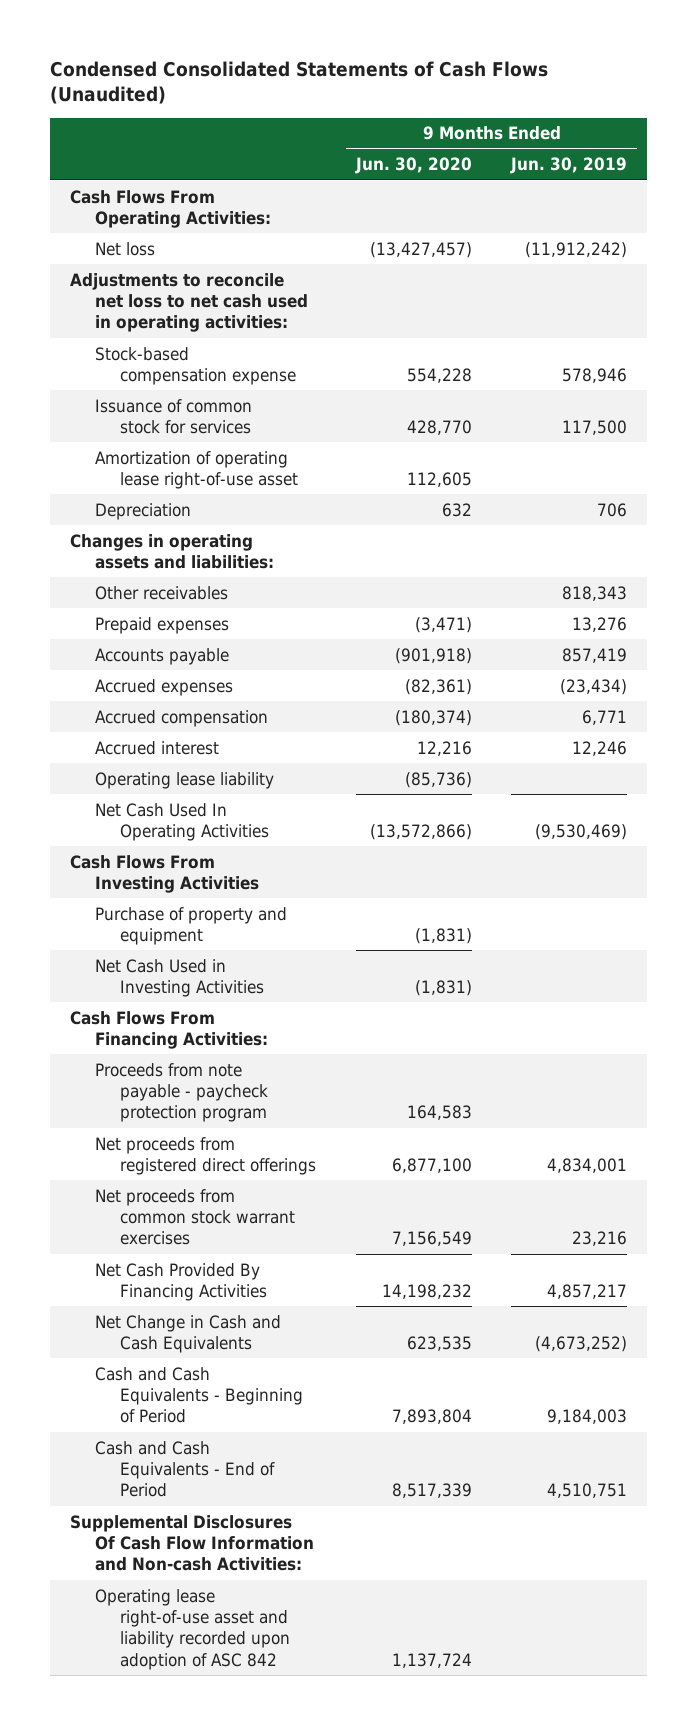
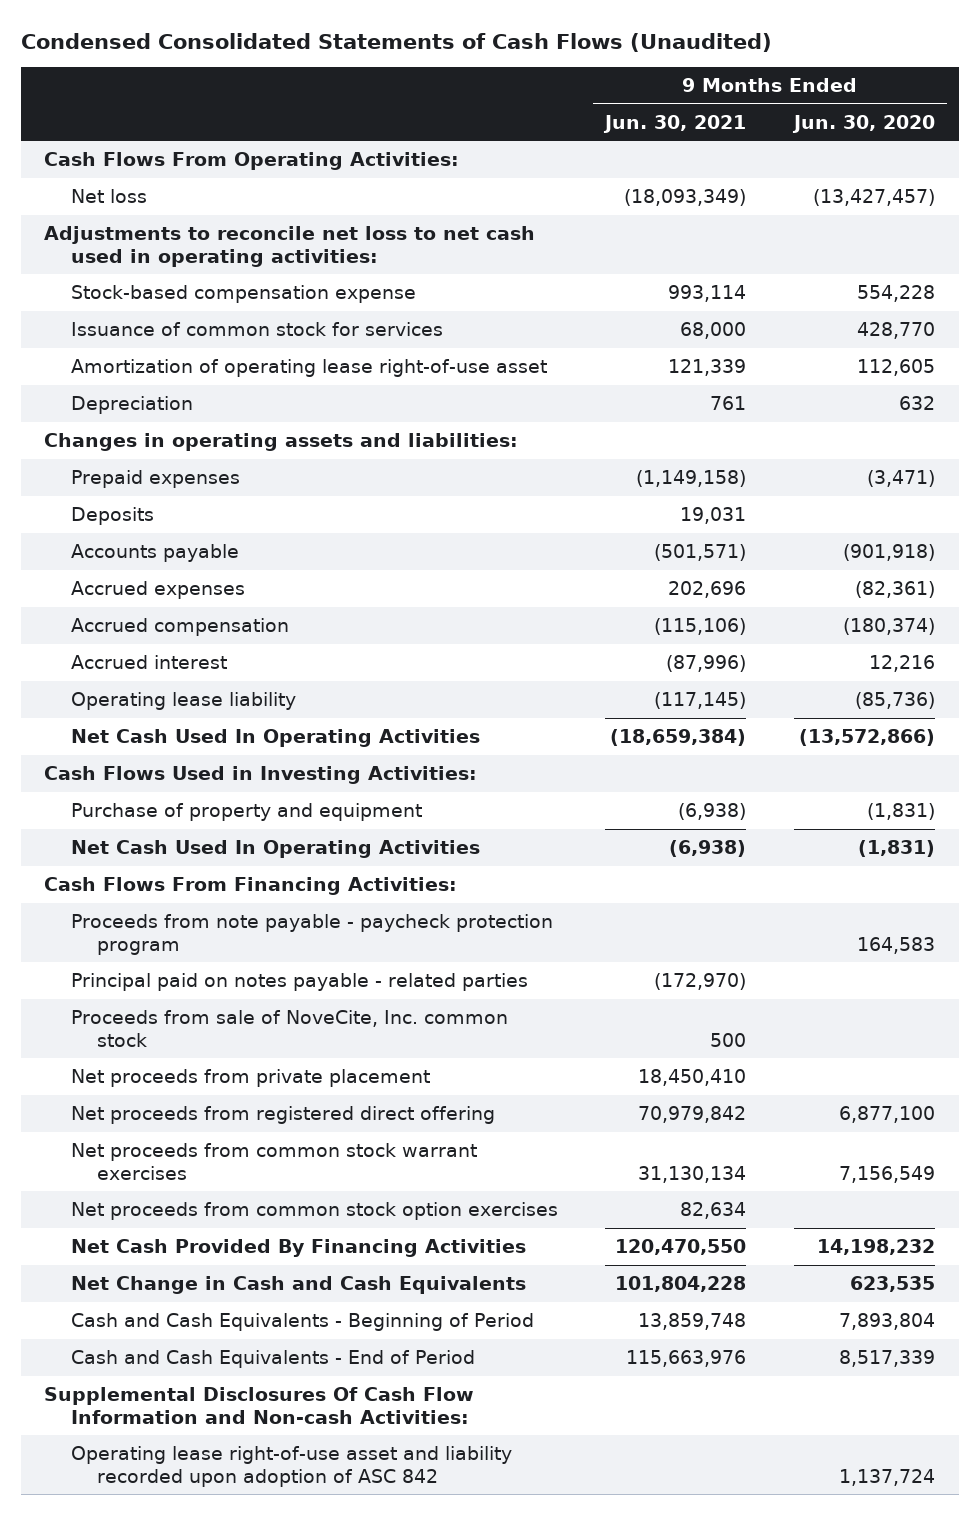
[510,157,628,175] Jun. 30, 2019 -> none
none -> [603,114,747,133] Jun. 30, 2021
[95,585,229,600] Other receivables -> none
none -> [70,506,154,525] Deposits
[70,854,260,893] Cash Flows From Investing Activities -> [44,765,478,784] Cash Flows Used in Investing Activities:
[95,958,264,997] Net Cash Used in Investing Activities -> [70,839,480,858] Net Cash Used In Operating Activities
none -> [70,972,528,991] Principal paid on notes payable - related parties
none -> [70,1009,508,1047] Proceeds from sale of NoveCite, Inc. common stock
none -> [70,1068,430,1087] Net proceeds from private placement
[95,1136,316,1175] Net proceeds from registered direct offerings -> [70,1105,495,1124] Net proceeds from registered direct offering
none -> [70,1201,558,1220] Net proceeds from common stock option exercises

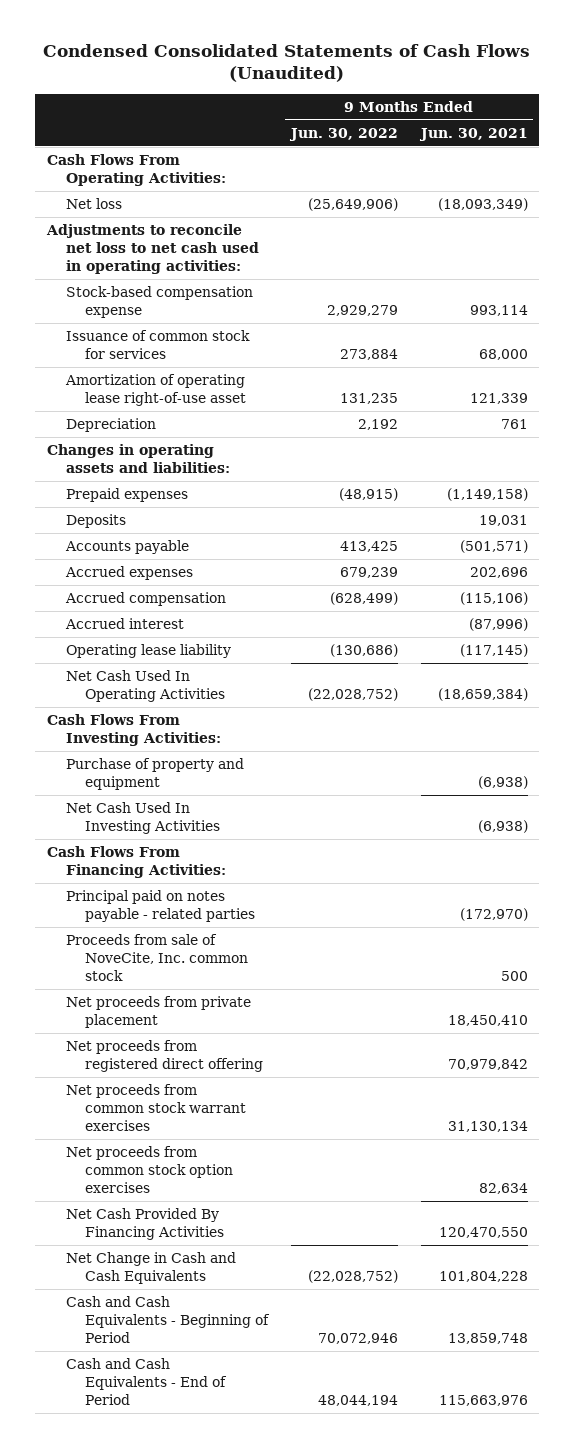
[791,114,935,133] Jun. 30, 2020 -> none
none -> [288,128,398,142] Jun. 30, 2022
[44,765,478,784] Cash Flows Used in Investing Activities: -> [46,714,221,747] Cash Flows From Investing Activities:
[70,839,480,858] Net Cash Used In Operating Activities -> [65,802,220,835] Net Cash Used In Investing Activities
[70,913,553,955] Proceeds from note payable - paycheck protection program -> none
[44,1386,475,1424] Supplemental Disclosures Of Cash Flow Information and Non-cash Activities: -> none
[70,1445,512,1487] Operating lease right-of-use asset and liability recorded upon adoption of ASC 842 -> none

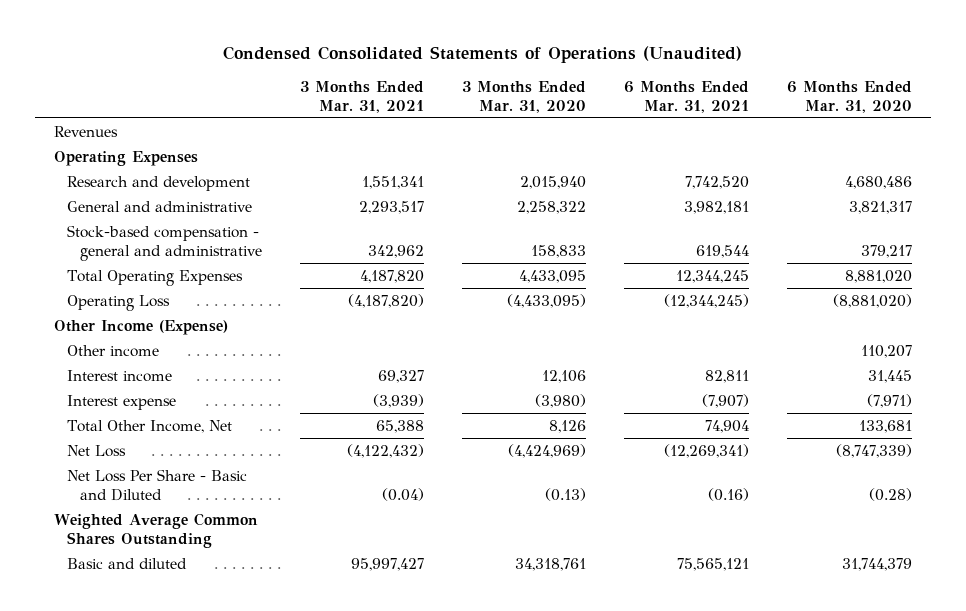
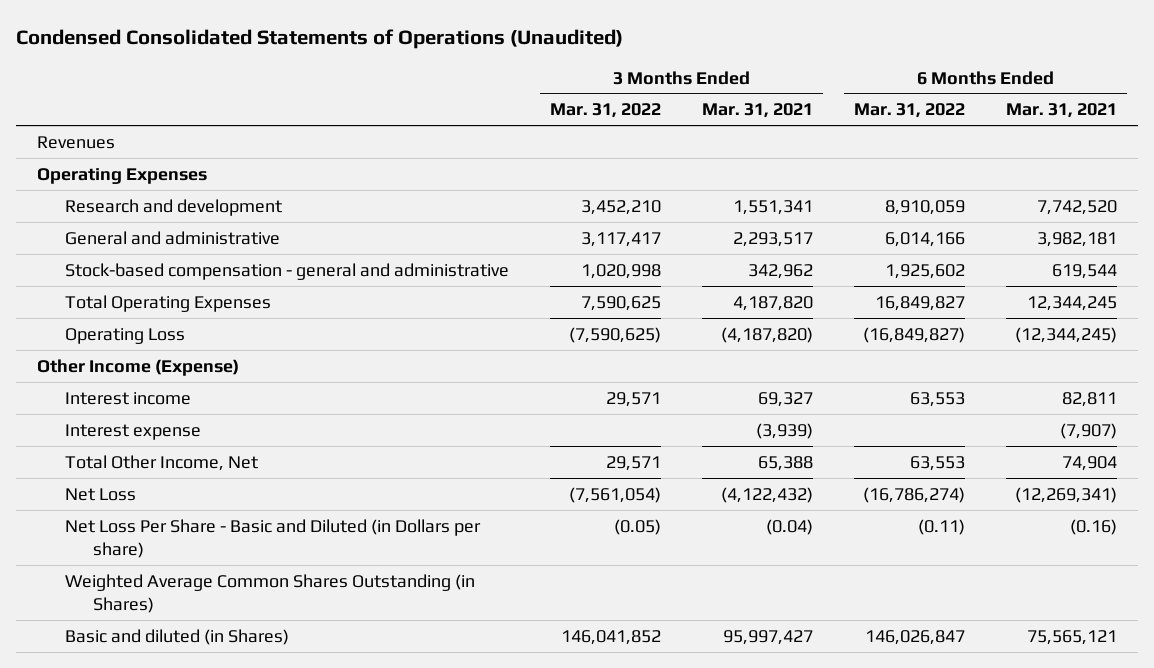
[461,80,586,113] 3 Months Ended Mar. 31, 2020 -> none
[786,80,912,113] 6 Months Ended Mar. 31, 2020 -> none
none -> [550,103,662,119] Mar. 31, 2022
none -> [854,103,966,119] Mar. 31, 2022
[67,344,160,357] Other income -> none
[67,468,248,501] Net Loss Per Share - Basic and Diluted -> [64,518,481,558] Net Loss Per Share - Basic and Diluted (in Dollars per share)
[54,512,259,548] Weighted Average Common Shares Outstanding -> [64,573,475,613] Weighted Average Common Shares Outstanding (in Shares)
[67,557,188,569] Basic and diluted -> [64,628,289,645] Basic and diluted (in Shares)

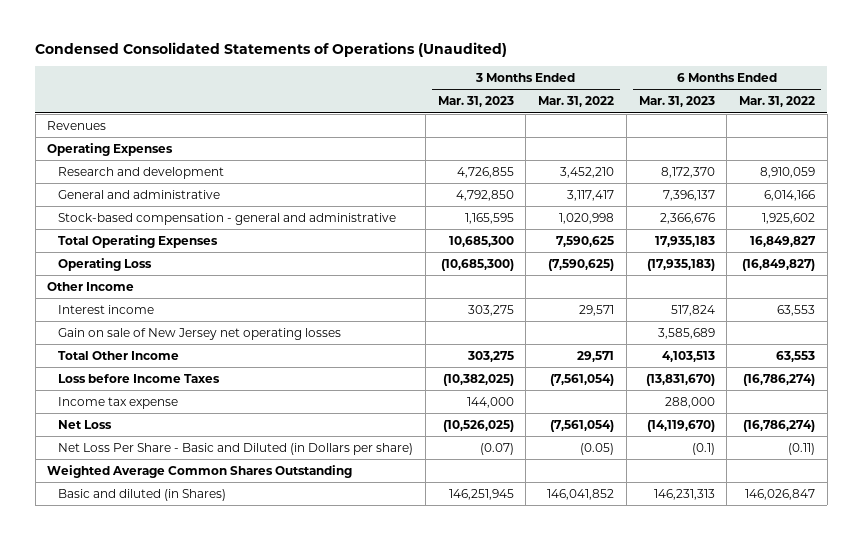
[702,103,814,119] Mar. 31, 2021 -> none
[1006,103,1118,119] Mar. 31, 2021 -> none
none -> [437,96,514,108] Mar. 31, 2023
none -> [638,96,715,108] Mar. 31, 2023
[36,358,239,376] Other Income (Expense) -> [47,281,135,291] Other Income
[64,423,201,440] Interest expense -> none
none -> [58,327,342,340] Gain on sale of New Jersey net operating losses
[64,454,258,471] Total Other Income, Net -> [58,350,180,360] Total Other Income
none -> [58,373,221,383] Loss before Income Taxes
none -> [58,396,179,409] Income tax expense
[64,573,475,613] Weighted Average Common Shares Outstanding (in Shares) -> [47,464,353,478] Weighted Average Common Shares Outstanding

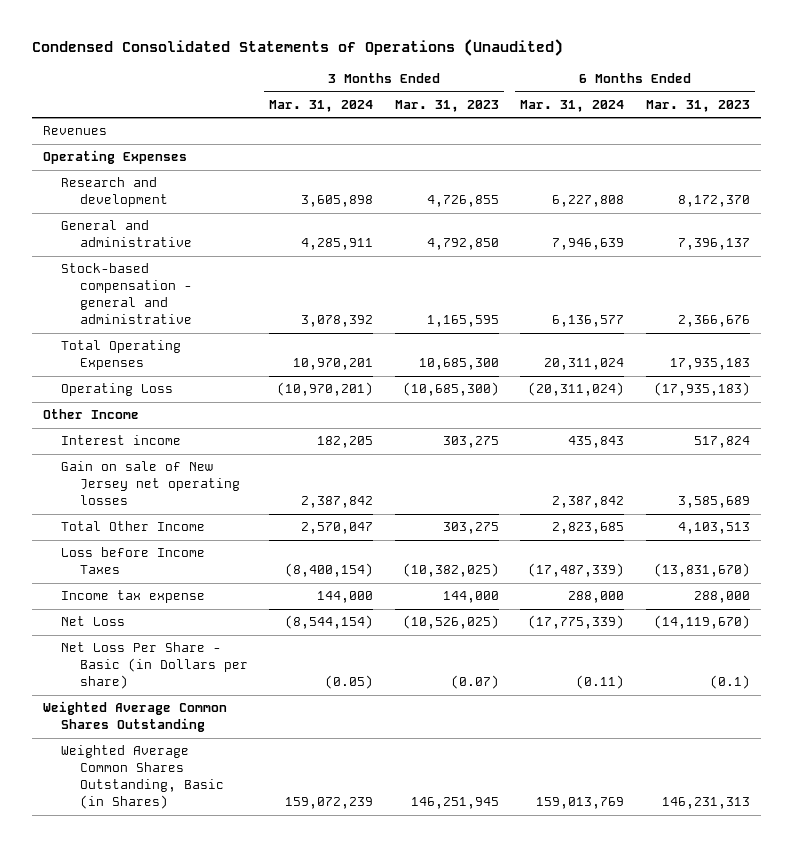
[538,96,615,108] Mar. 31, 2022 -> none
[739,96,816,108] Mar. 31, 2022 -> none
none -> [269,99,374,112] Mar. 31, 2024
none -> [520,99,625,112] Mar. 31, 2024
[58,442,414,455] Net Loss Per Share - Basic and Diluted (in Dollars per share) -> [61,642,248,690] Net Loss Per Share - Basic (in Dollars per share)
[58,488,227,501] Basic and diluted (in Shares) -> [61,745,224,810] Weighted Average Common Shares Outstanding, Basic (in Shares)

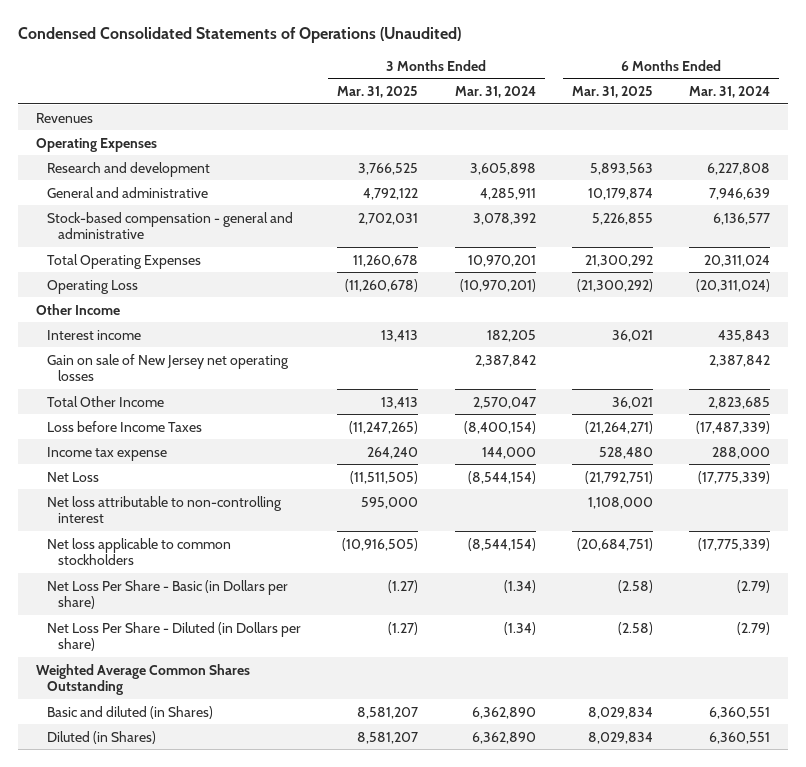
[394,99,499,112] Mar. 31, 2023 -> none
[645,99,750,112] Mar. 31, 2023 -> none
none -> [337,86,419,99] Mar. 31, 2025
none -> [571,86,653,99] Mar. 31, 2025
none -> [46,495,282,523] Net loss attributable to non-controlling interest
none -> [46,537,231,565] Net loss applicable to common stockholders
[325,675,374,690] (0.05) -> [503,579,536,593] (1.34)
[576,675,625,690] (0.11) -> [737,579,771,593] (2.79)
none -> [46,621,301,651] Net Loss Per Share - Diluted (in Dollars per share)
[61,745,224,810] Weighted Average Common Shares Outstanding, Basic (in Shares) -> [46,705,213,719] Basic and diluted (in Shares)
[285,797,374,810] 159,072,239 -> [471,706,536,719] 6,362,890
[536,797,625,810] 159,013,769 -> [709,706,771,719] 6,360,551
none -> [46,730,156,744] Diluted (in Shares)

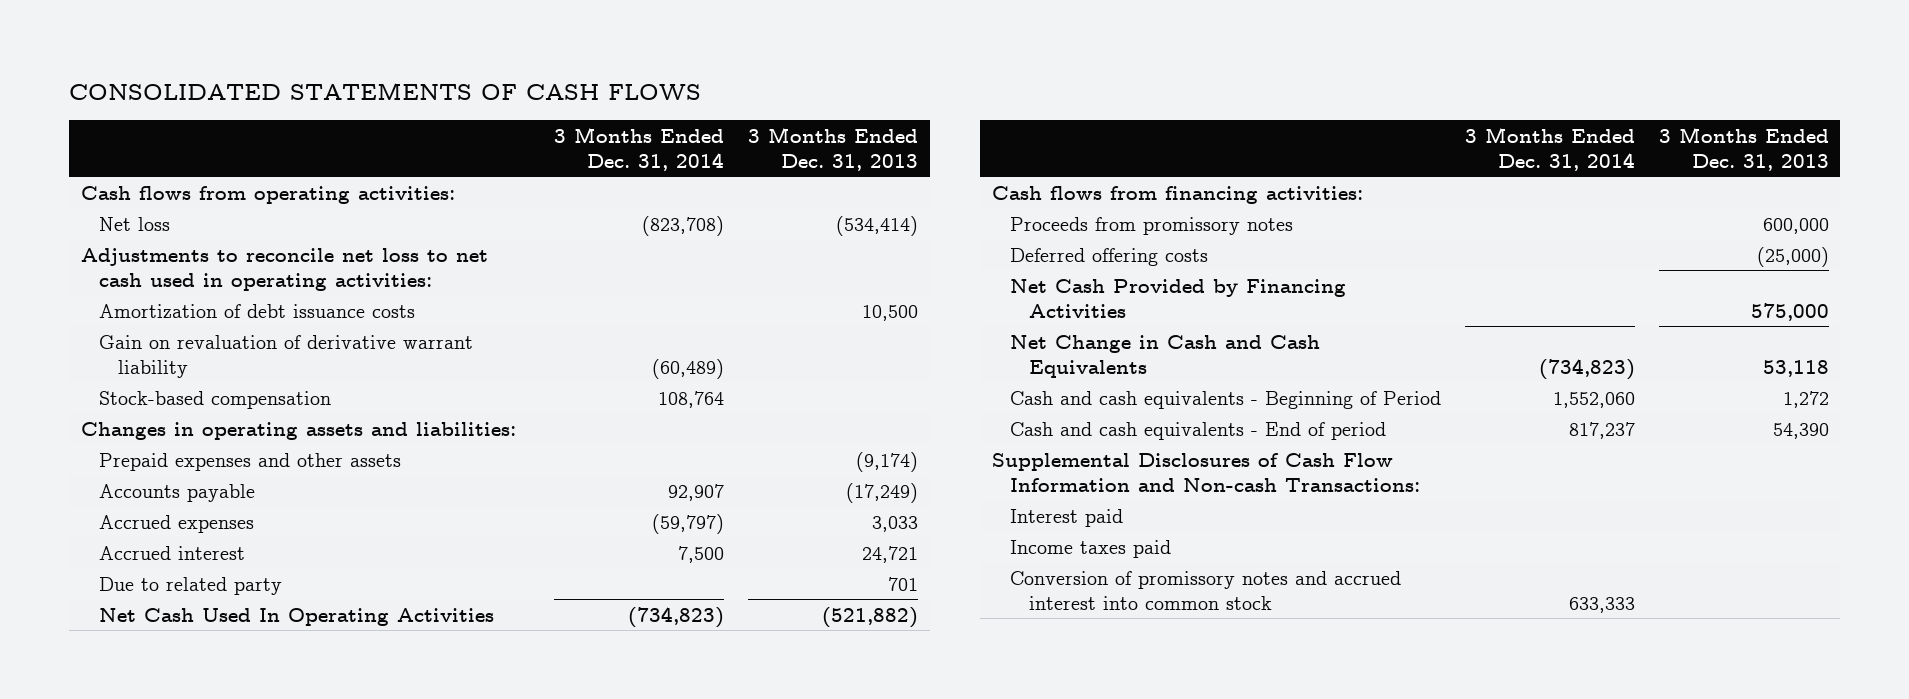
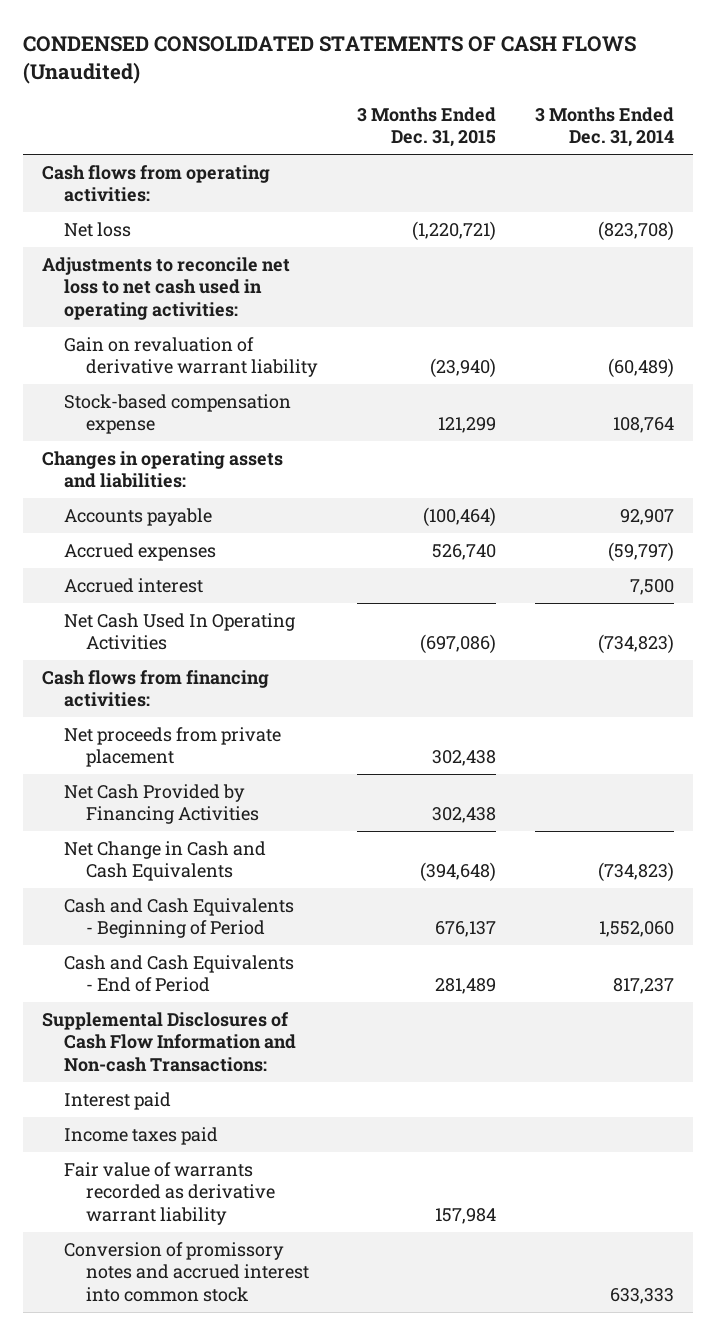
[68,82,701,100] CONSOLIDATED STATEMENTS OF CASH FLOWS -> [22,35,636,84] CONDENSED CONSOLIDATED STATEMENTS OF CASH FLOWS (Unaudited)
[747,126,918,171] 3 Months Ended Dec. 31, 2013 -> none
none -> [356,106,496,147] 3 Months Ended Dec. 31, 2015
[99,303,416,319] Amortization of debt issuance costs -> none
[99,390,332,409] Stock-based compensation -> [64,394,292,435] Stock-based compensation expense
[99,452,402,471] Prepaid expenses and other assets -> none
[99,576,283,595] Due to related party -> none
[1010,216,1294,235] Proceeds from promissory notes -> none
[1010,247,1209,266] Deferred offering costs -> none
none -> [64,727,282,768] Net proceeds from private placement
[1010,390,1442,409] Cash and cash equivalents - Beginning of Period -> [64,898,295,939] Cash and Cash Equivalents - Beginning of Period
[1010,421,1387,440] Cash and cash equivalents - End of period -> [64,955,295,993] Cash and Cash Equivalents - End of Period
none -> [64,1162,276,1225] Fair value of warrants recorded as derivative warrant liability

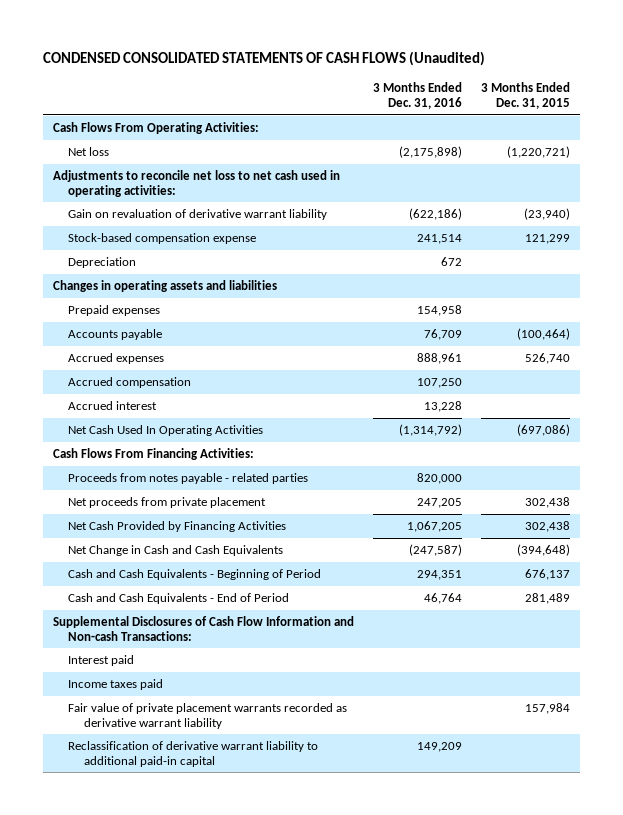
[534,106,674,147] 3 Months Ended Dec. 31, 2014 -> none
none -> [373,82,463,110] 3 Months Ended Dec. 31, 2016
[42,165,271,203] Cash flows from operating activities: -> [53,121,260,134] Cash Flows From Operating Activities:
none -> [68,256,137,268] Depreciation
[42,451,284,489] Changes in operating assets and liabilities: -> [53,279,278,292] Changes in operating assets and liabilities
none -> [68,304,161,316] Prepaid expenses
none -> [68,376,192,388] Accrued compensation
[42,670,270,708] Cash flows from financing activities: -> [53,447,255,460] Cash Flows From Financing Activities:
none -> [68,472,309,484] Proceeds from notes payable - related parties
[64,1242,310,1302] Conversion of promissory notes and accrued interest into common stock -> none
[64,1162,276,1225] Fair value of warrants recorded as derivative warrant liability -> [68,702,348,729] Fair value of private placement warrants recorded as derivative warrant liability
none -> [68,740,319,767] Reclassification of derivative warrant liability to additional paid-in capital

